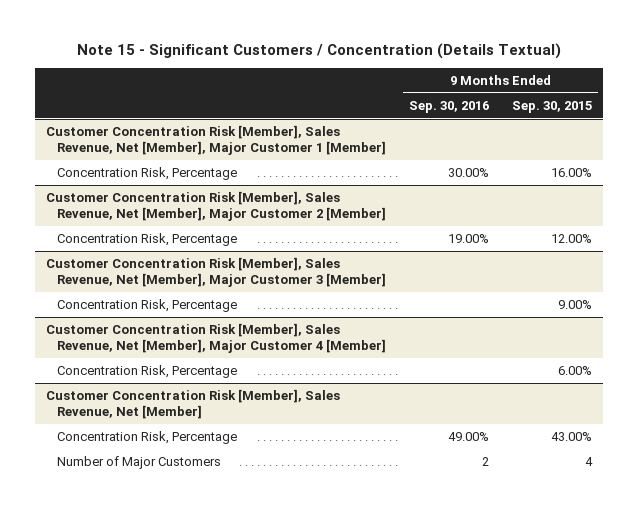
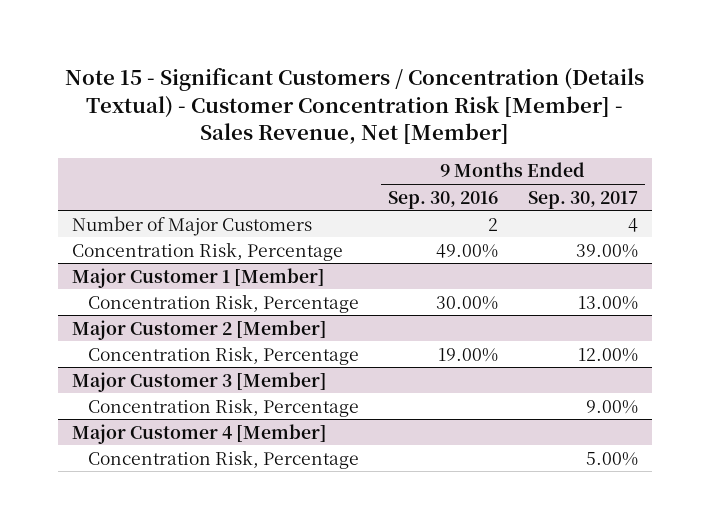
[76,42,561,59] Note 15 - Significant Customers / Concentration (Details Textual) -> [65,68,645,145] Note 15 - Significant Customers / Concentration (Details Textual) - Customer Concentration Risk [Member] - Sales Revenue, Net [Member]
[511,101,592,114] Sep. 30, 2015 -> none
none -> [527,190,638,209] Sep. 30, 2017
[45,125,387,155] Customer Concentration Risk [Member], Sales Revenue, Net [Member], Major Customer 1 [Member] -> none
none -> [72,215,313,236] Number of Major Customers
none -> [72,241,344,261] Concentration Risk, Percentage
none -> [72,267,326,288] Major Customer 1 [Member]
[45,191,387,221] Customer Concentration Risk [Member], Sales Revenue, Net [Member], Major Customer 2 [Member] -> none
none -> [72,319,328,340] Major Customer 2 [Member]
[45,257,387,287] Customer Concentration Risk [Member], Sales Revenue, Net [Member], Major Customer 3 [Member] -> none
none -> [72,371,328,392] Major Customer 3 [Member]
[45,323,387,353] Customer Concentration Risk [Member], Sales Revenue, Net [Member], Major Customer 4 [Member] -> none
none -> [72,423,328,444] Major Customer 4 [Member]
[45,389,340,419] Customer Concentration Risk [Member], Sales Revenue, Net [Member] -> none
[57,431,238,445] Concentration Risk, Percentage -> none
[57,456,222,470] Number of Major Customers -> none

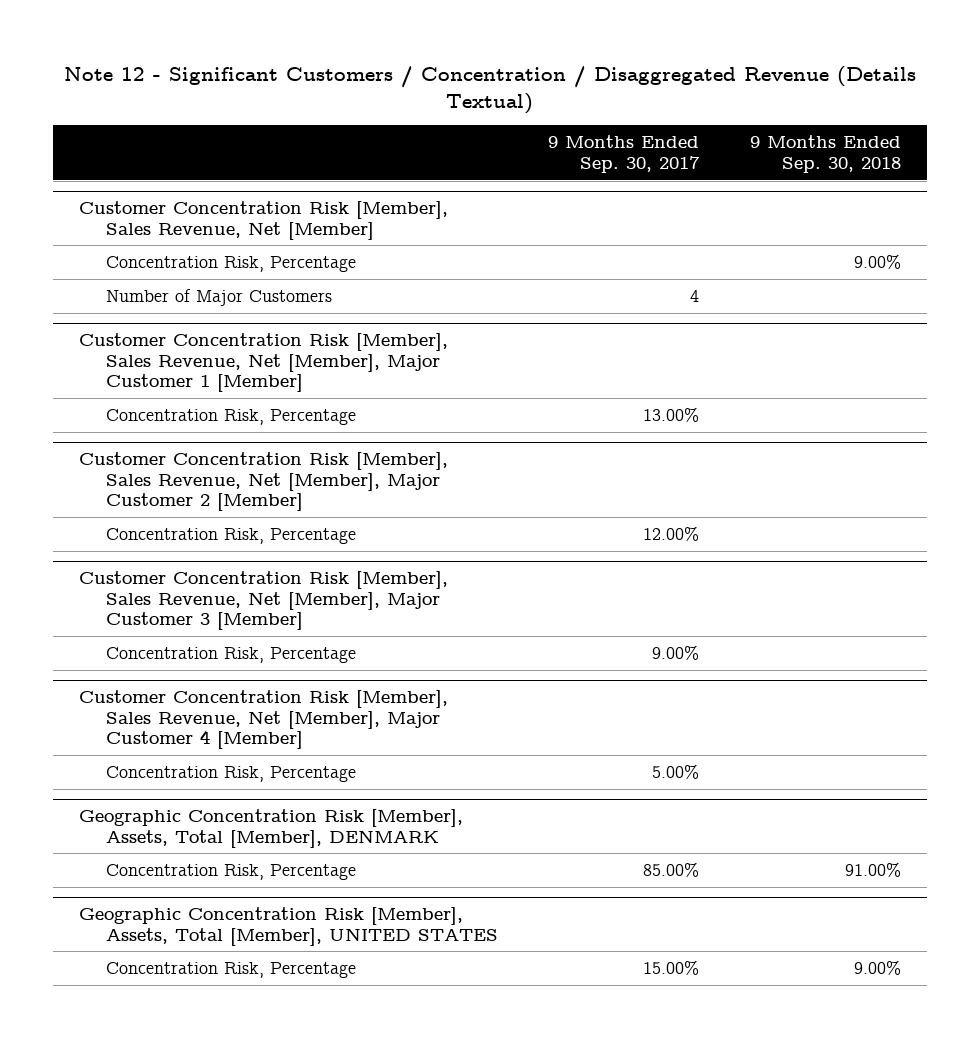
[65,68,645,145] Note 15 - Significant Customers / Concentration (Details Textual) - Customer Concentration Risk [Member] - Sales Revenue, Net [Member] -> [64,65,917,114] Note 12 - Significant Customers / Concentration / Disaggregated Revenue (Details Textual)
[388,190,499,209] Sep. 30, 2016 -> none
none -> [750,135,902,173] 9 Months Ended Sep. 30, 2018
none -> [78,201,448,240] Customer Concentration Risk [Member], Sales Revenue, Net [Member]
none -> [105,255,356,272] Concentration Risk, Percentage
[72,241,344,261] Concentration Risk, Percentage -> none
[72,267,326,288] Major Customer 1 [Member] -> none
none -> [78,333,448,393] Customer Concentration Risk [Member], Sales Revenue, Net [Member], Major Customer 1 [Member]
[72,319,328,340] Major Customer 2 [Member] -> none
none -> [78,452,448,512] Customer Concentration Risk [Member], Sales Revenue, Net [Member], Major Customer 2 [Member]
[72,371,328,392] Major Customer 3 [Member] -> none
none -> [78,571,448,631] Customer Concentration Risk [Member], Sales Revenue, Net [Member], Major Customer 3 [Member]
[72,423,328,444] Major Customer 4 [Member] -> none
none -> [78,690,448,750] Customer Concentration Risk [Member], Sales Revenue, Net [Member], Major Customer 4 [Member]
none -> [78,809,463,848] Geographic Concentration Risk [Member], Assets, Total [Member], DENMARK
none -> [105,863,356,880] Concentration Risk, Percentage
none -> [78,907,498,946] Geographic Concentration Risk [Member], Assets, Total [Member], UNITED STATES
none -> [105,961,356,978] Concentration Risk, Percentage

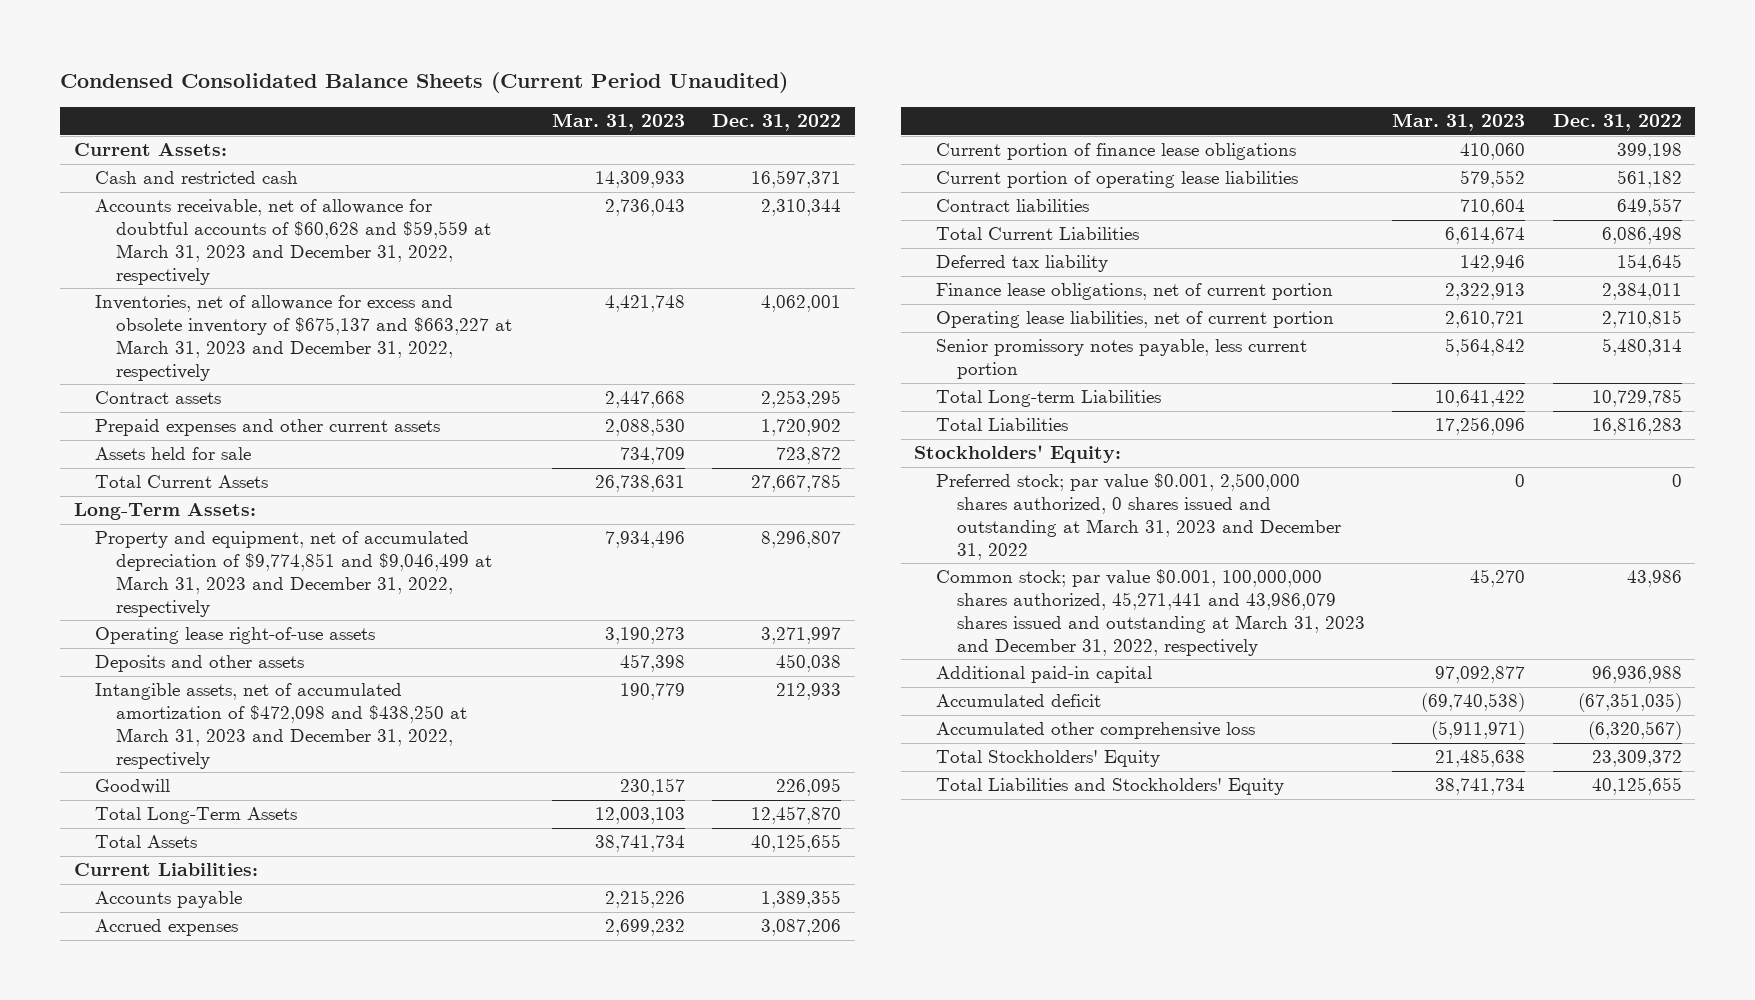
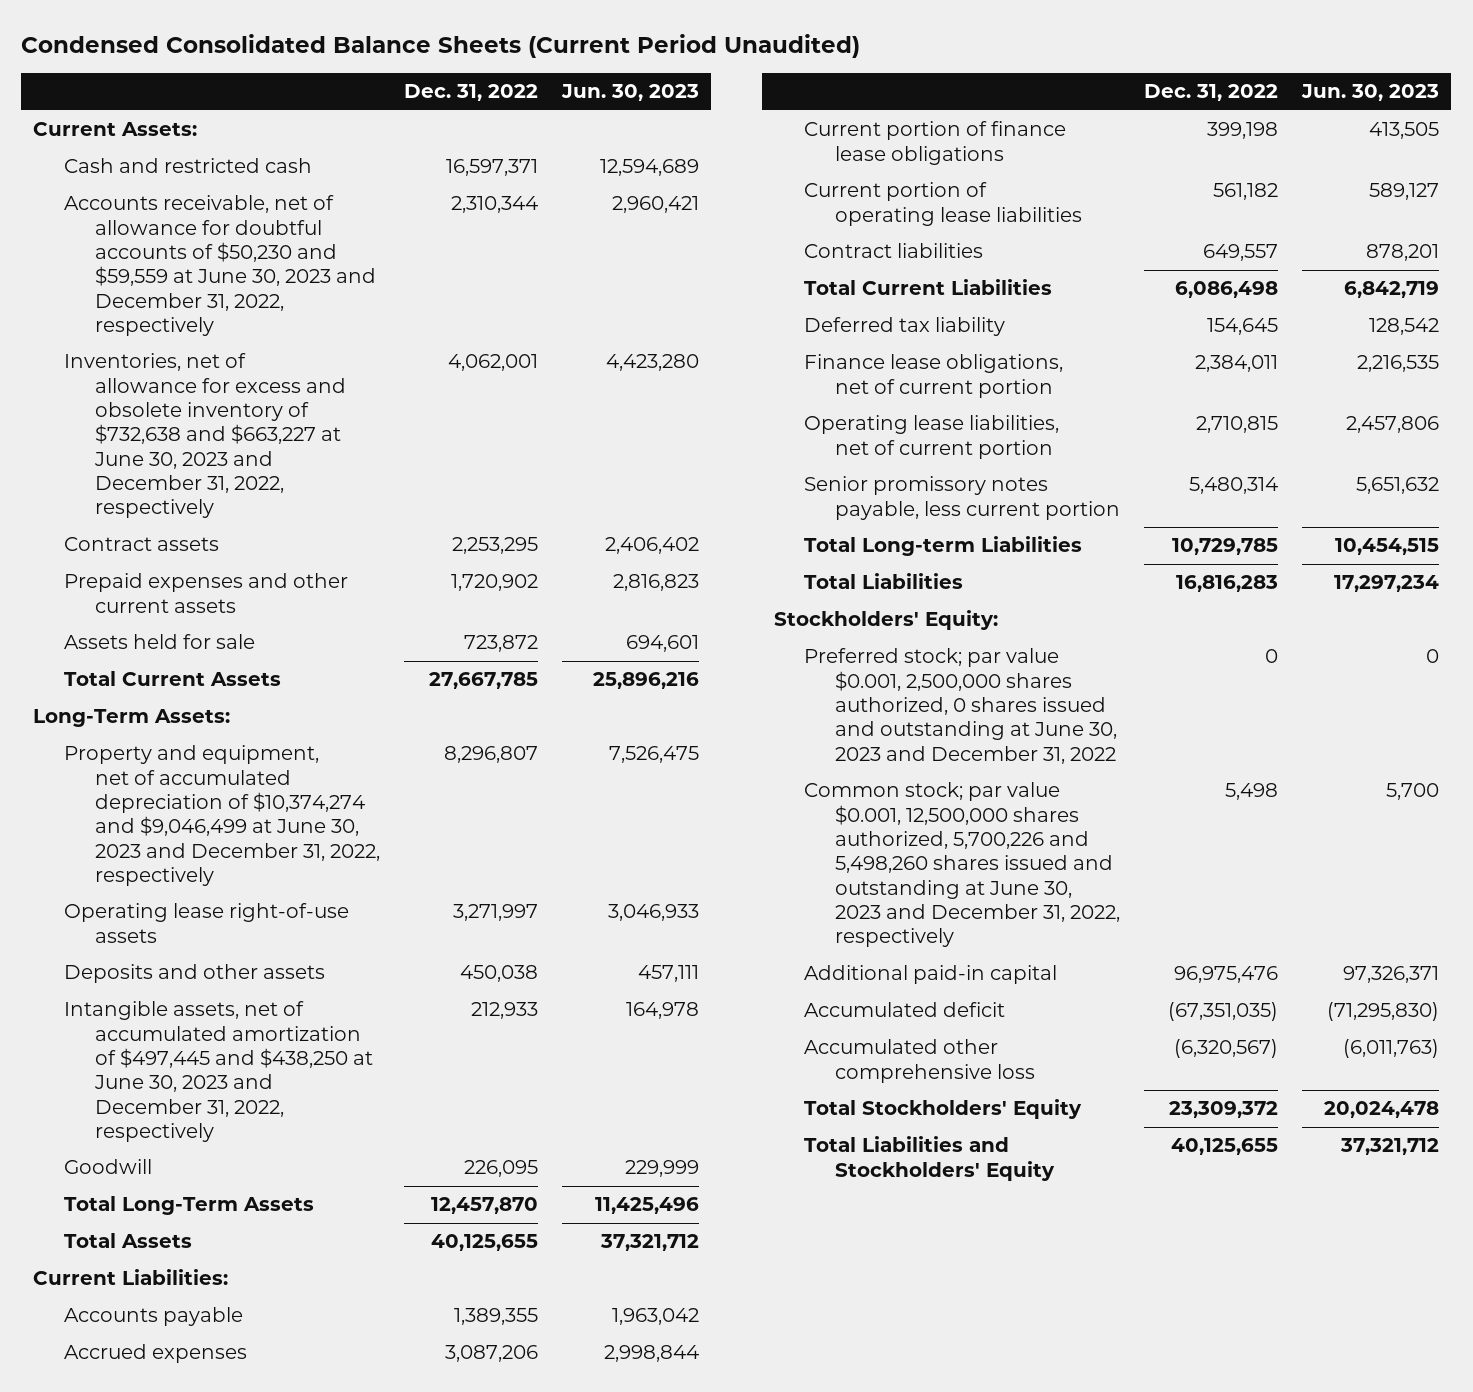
[551,113,685,132] Mar. 31, 2023 -> none
none -> [561,84,700,102] Jun. 30, 2023
[95,199,492,285] Accounts receivable, net of allowance for doubtful accounts of $60,628 and $59,559 at March 31, 2023 and December 31, 2022, respectively -> [64,195,377,336] Accounts receivable, net of allowance for doubtful accounts of $50,230 and $59,559 at June 30, 2023 and December 31, 2022, respectively
[95,295,513,381] Inventories, net of allowance for excess and obsolete inventory of $675,137 and $663,227 at March 31, 2023 and December 31, 2022, respectively -> [64,353,347,519] Inventories, net of allowance for excess and obsolete inventory of $732,638 and $663,227 at June 30, 2023 and December 31, 2022, respectively
[95,531,493,617] Property and equipment, net of accumulated depreciation of $9,774,851 and $9,046,499 at March 31, 2023 and December 31, 2022, respectively -> [64,745,381,886] Property and equipment, net of accumulated depreciation of $10,374,274 and $9,046,499 at June 30, 2023 and December 31, 2022, respectively
[95,683,468,769] Intangible assets, net of accumulated amortization of $472,098 and $438,250 at March 31, 2023 and December 31, 2022, respectively -> [64,1001,374,1142] Intangible assets, net of accumulated amortization of $497,445 and $438,250 at June 30, 2023 and December 31, 2022, respectively
[935,473,1341,560] Preferred stock; par value $0.001, 2,500,000 shares authorized, 0 shares issued and outstanding at March 31, 2023 and December 31, 2022 -> [804,648,1118,764] Preferred stock; par value $0.001, 2,500,000 shares authorized, 0 shares issued and outstanding at June 30, 2023 and December 31, 2022
[935,569,1365,656] Common stock; par value $0.001, 100,000,000 shares authorized, 45,271,441 and 43,986,079 shares issued and outstanding at March 31, 2023 and December 31, 2022, respectively -> [804,782,1121,948] Common stock; par value $0.001, 12,500,000 shares authorized, 5,700,226 and 5,498,260 shares issued and outstanding at June 30, 2023 and December 31, 2022, respectively
[1626,570,1682,588] 43,986 -> [1225,783,1279,801] 5,498
[1591,666,1682,684] 96,936,988 -> [1174,966,1279,984] 96,975,476

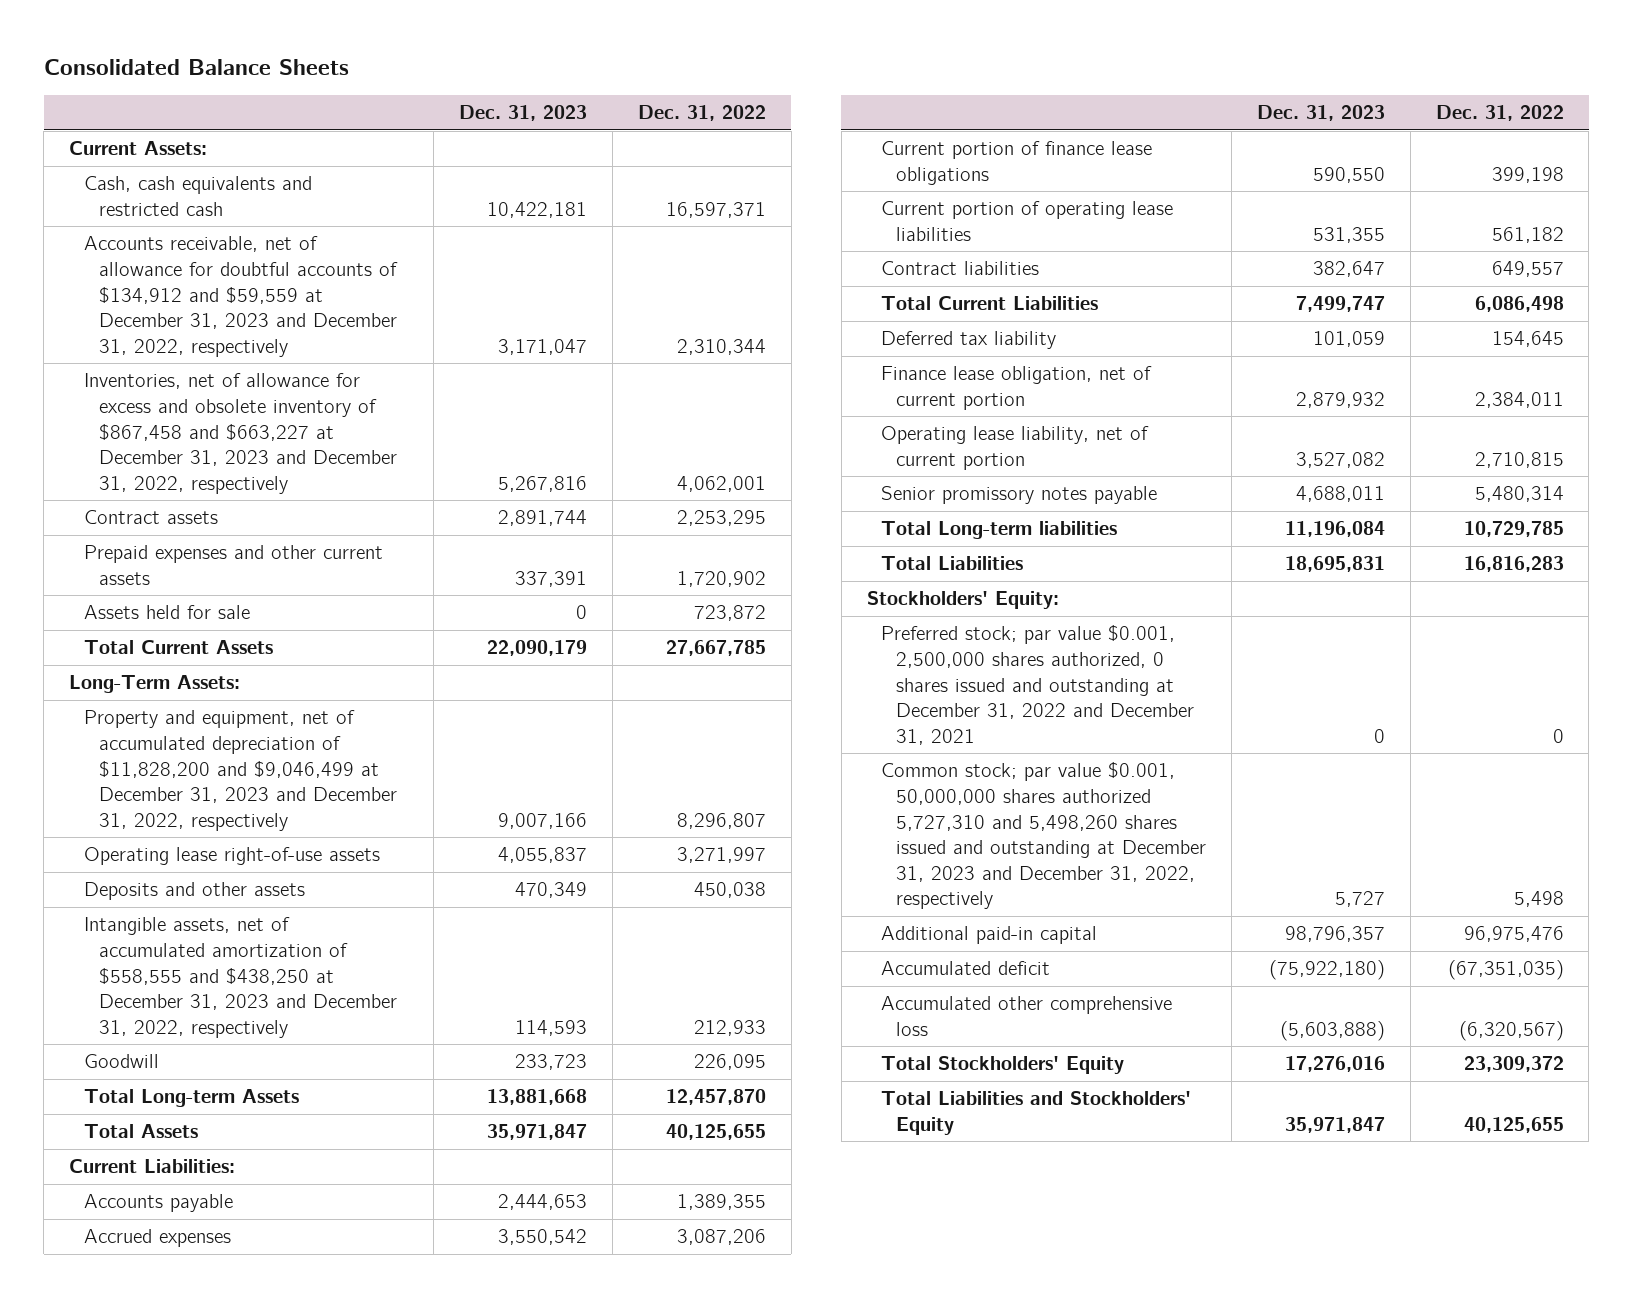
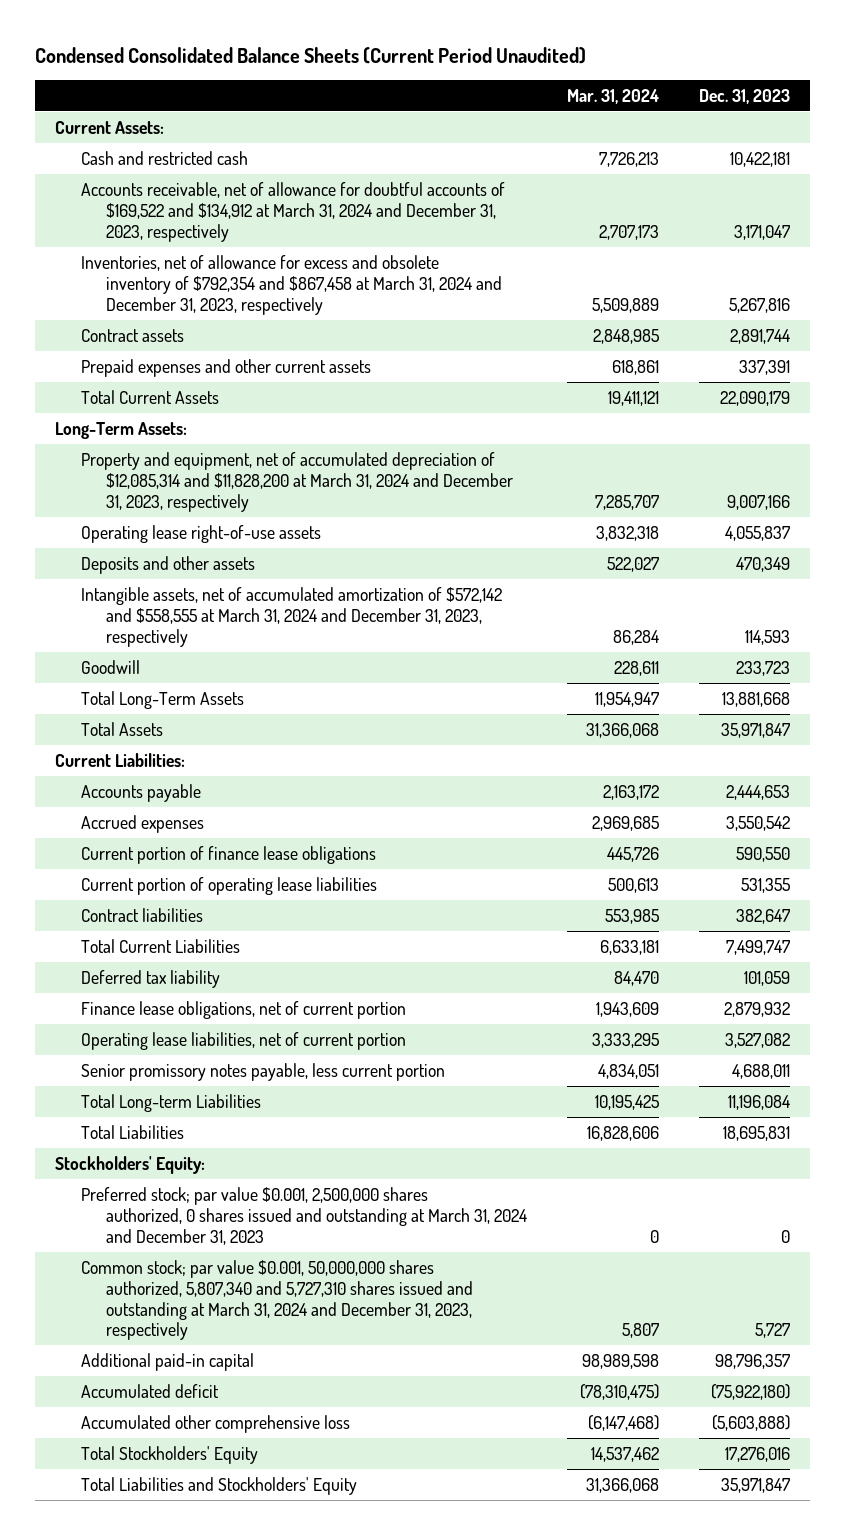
[43,58,349,75] Consolidated Balance Sheets -> [35,46,587,64] Condensed Consolidated Balance Sheets (Current Period Unaudited)
[637,105,766,122] Dec. 31, 2022 -> none
none -> [567,88,660,104] Mar. 31, 2024
[83,176,312,216] Cash, cash equivalents and restricted cash -> [80,150,248,165] Cash and restricted cash
[83,236,398,357] Accounts receivable, net of allowance for doubtful accounts of $134,912 and $59,559 at December 31, 2023 and December 31, 2022, respectively -> [80,181,505,242] Accounts receivable, net of allowance for doubtful accounts of $169,522 and $134,912 at March 31, 2024 and December 31, 2023, respectively
[83,373,397,494] Inventories, net of allowance for excess and obsolete inventory of $867,458 and $663,227 at December 31, 2023 and December 31, 2022, respectively -> [80,254,503,315] Inventories, net of allowance for excess and obsolete inventory of $792,354 and $867,458 at March 31, 2024 and December 31, 2023, respectively
[83,605,250,620] Assets held for sale -> none
[83,710,397,831] Property and equipment, net of accumulated depreciation of $11,828,200 and $9,046,499 at December 31, 2023 and December 31, 2022, respectively -> [80,451,514,512] Property and equipment, net of accumulated depreciation of $12,085,314 and $11,828,200 at March 31, 2024 and December 31, 2023, respectively
[83,917,397,1038] Intangible assets, net of accumulated amortization of $558,555 and $438,250 at December 31, 2023 and December 31, 2022, respectively -> [80,586,502,647] Intangible assets, net of accumulated amortization of $572,142 and $558,555 at March 31, 2024 and December 31, 2023, respectively
[83,1089,299,1108] Total Long-term Assets -> [80,690,244,709] Total Long-Term Assets
[881,366,1153,410] Finance lease obligation, net of current portion -> [80,1000,406,1019] Finance lease obligations, net of current portion
[881,426,1150,470] Operating lease liability, net of current portion -> [80,1031,406,1050] Operating lease liabilities, net of current portion
[881,486,1158,505] Senior promissory notes payable -> [80,1062,445,1081] Senior promissory notes payable, less current portion
[881,521,1118,540] Total Long-term liabilities -> [80,1093,261,1112] Total Long-term Liabilities
[881,625,1195,745] Preferred stock; par value $0.001, 2,500,000 shares authorized, 0 shares issued and outstanding at December 31, 2022 and December 31, 2021 -> [80,1186,528,1245] Preferred stock; par value $0.001, 2,500,000 shares authorized, 0 shares issued and outstanding at March 31, 2024 and December 31, 2023
[881,762,1207,910] Common stock; par value $0.001, 50,000,000 shares authorized 5,727,310 and 5,498,260 shares issued and outstanding at December 31, 2023 and December 31, 2022, respectively -> [80,1259,474,1341] Common stock; par value $0.001, 50,000,000 shares authorized, 5,807,340 and 5,727,310 shares issued and outstanding at March 31, 2024 and December 31, 2023, respectively

